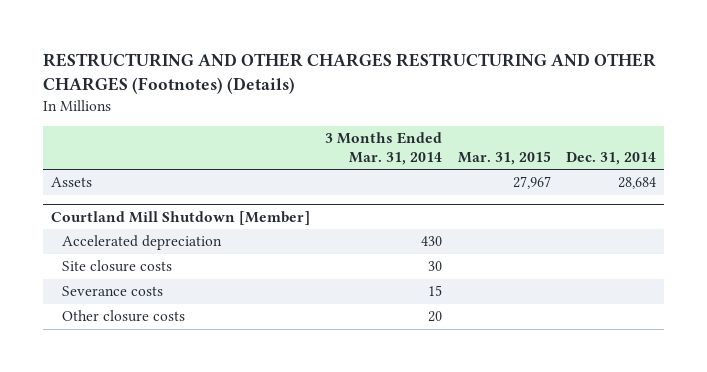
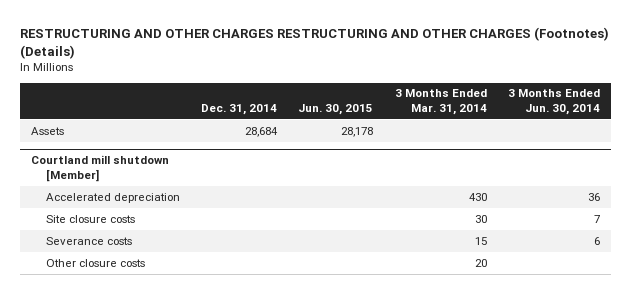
[457,150,551,165] Mar. 31, 2015 -> none
none -> [298,104,374,116] Jun. 30, 2015
none -> [508,89,601,116] 3 Months Ended Jun. 30, 2014
[50,210,310,225] Courtland Mill Shutdown [Member] -> [30,155,169,182] Courtland mill shutdown [Member]

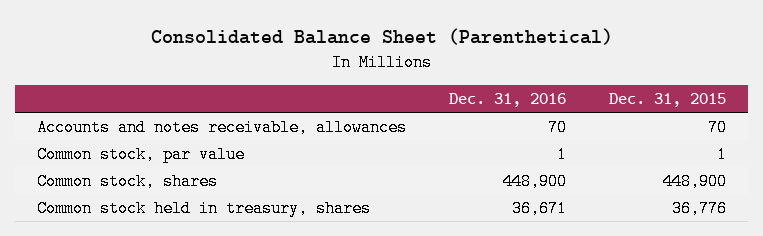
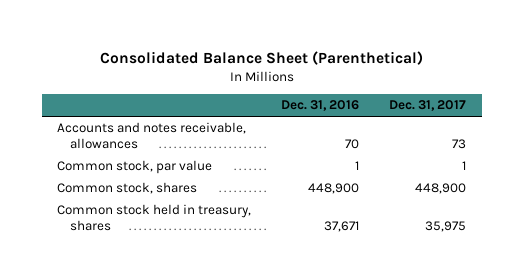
[609,93,727,108] Dec. 31, 2015 -> none
none -> [389,100,467,112] Dec. 31, 2017
[512,199,568,217] 36,671 -> [324,221,360,233] 37,671

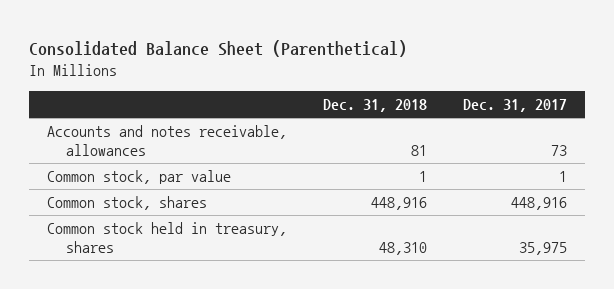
[281,100,360,112] Dec. 31, 2016 -> none
none -> [323,99,428,113] Dec. 31, 2018
[415,183,467,195] 448,900 -> [510,197,567,211] 448,916

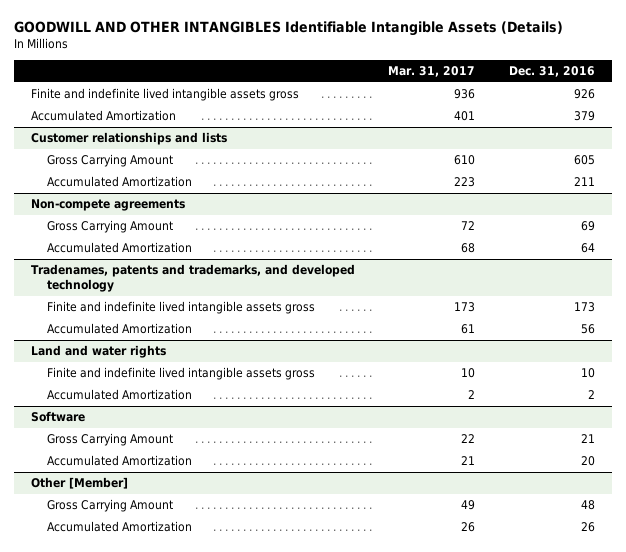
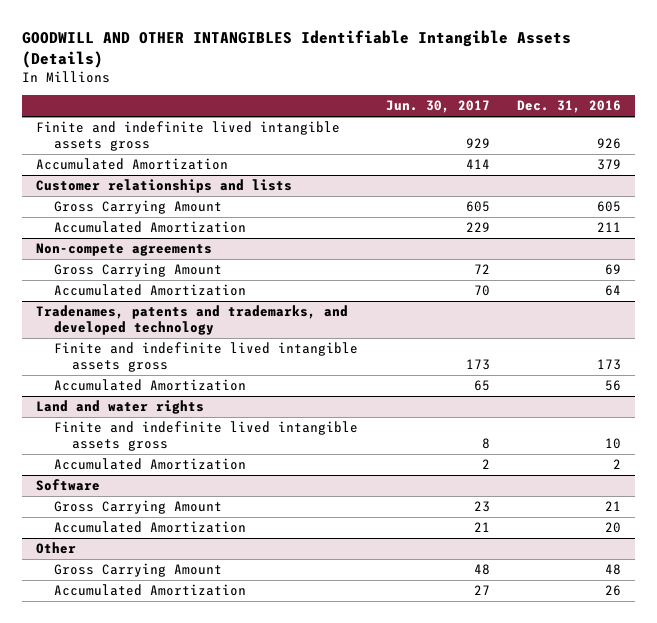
[388,66,476,78] Mar. 31, 2017 -> none
none -> [385,100,490,114] Jun. 30, 2017
[30,477,128,490] Other [Member] -> [35,542,76,555] Other

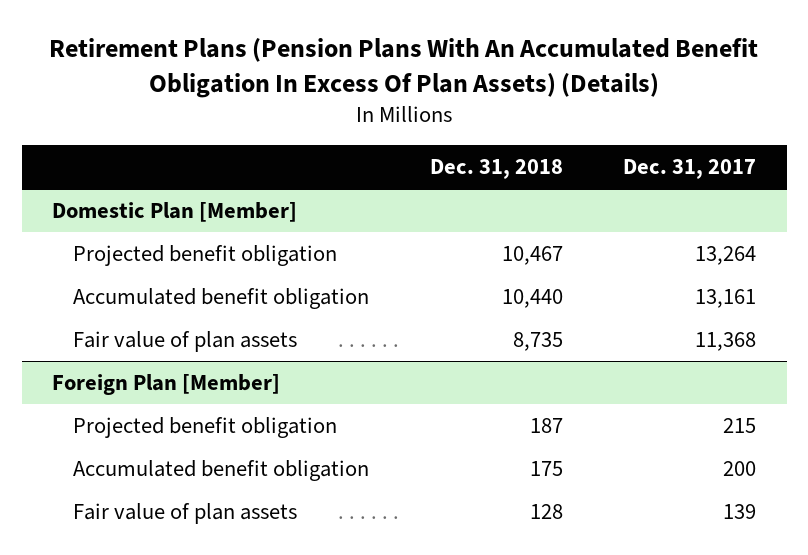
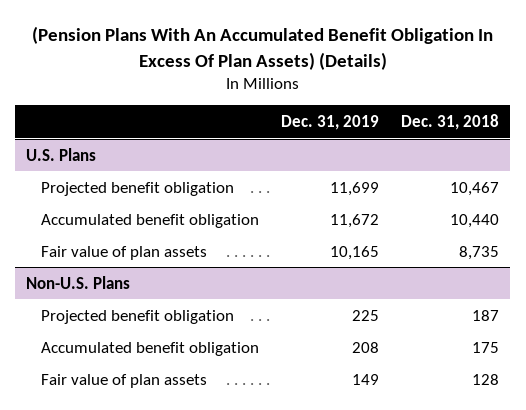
[49,37,759,98] Retirement Plans (Pension Plans With An Accumulated Benefit Obligation In Excess Of Plan Assets) (Details) -> [31,25,493,70] (Pension Plans With An Accumulated Benefit Obligation In Excess Of Plan Assets) (Details)
[623,159,757,180] Dec. 31, 2017 -> none
none -> [281,114,380,130] Dec. 31, 2019
[52,202,298,223] Domestic Plan [Member] -> none
none -> [26,147,97,161] U.S. Plans
[52,374,281,396] Foreign Plan [Member] -> [26,275,131,289] Non-U.S. Plans

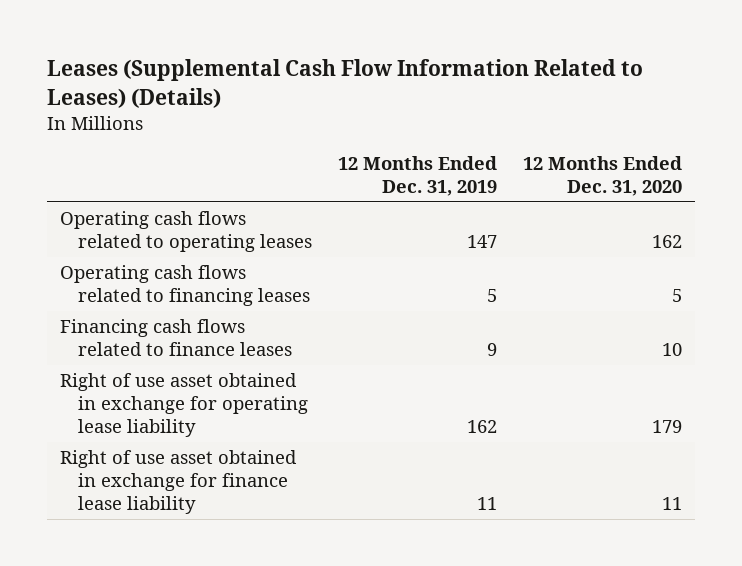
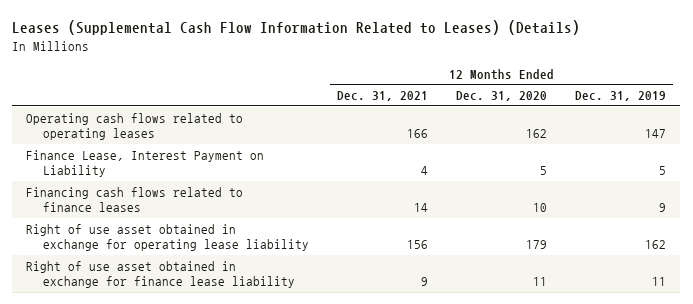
none -> [336,91,428,102] Dec. 31, 2021
[60,264,311,307] Operating cash flows related to financing leases -> none
none -> [26,149,265,178] Finance Lease, Interest Payment on Liability

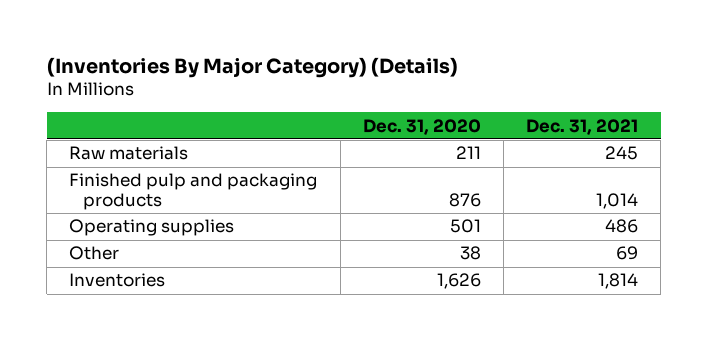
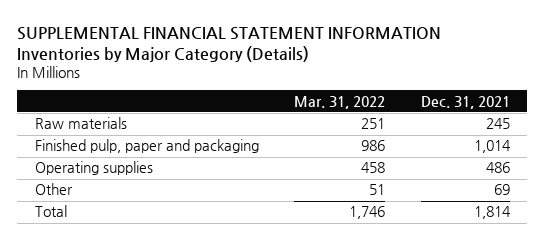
[46,56,458,78] (Inventories By Major Category) (Details) -> [16,26,441,62] SUPPLEMENTAL FINANCIAL STATEMENT INFORMATION Inventories by Major Category (Details)
[362,118,481,135] Dec. 31, 2020 -> none
none -> [294,95,386,109] Mar. 31, 2022
[69,173,318,210] Finished pulp and packaging products -> [34,139,259,154] Finished pulp, paper and packaging
[69,273,166,288] Inventories -> [34,205,67,218] Total

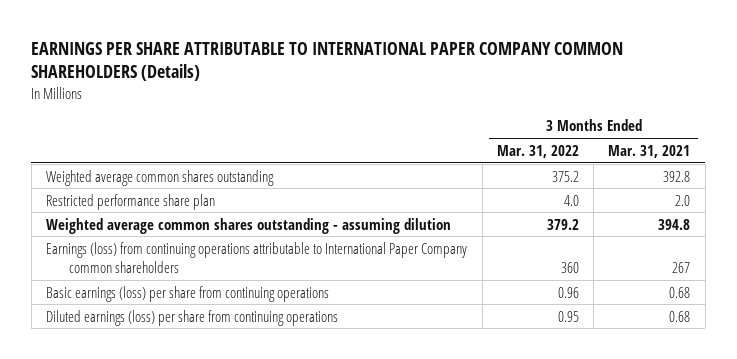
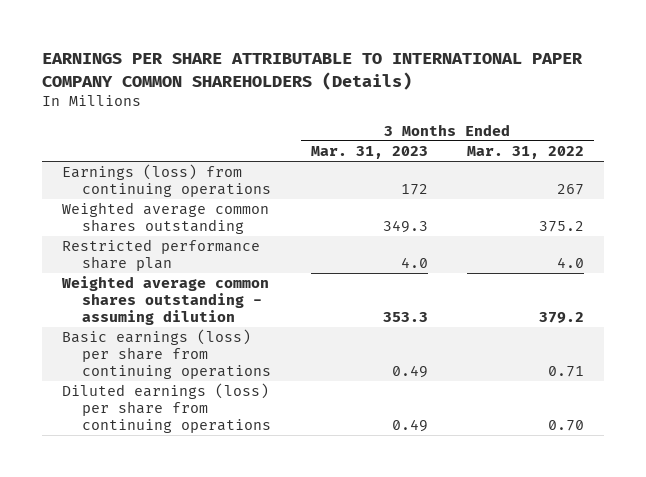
[608,144,691,158] Mar. 31, 2021 -> none
none -> [310,145,428,159] Mar. 31, 2023
none -> [61,164,272,198] Earnings (loss) from continuing operations
[46,241,468,274] Earnings (loss) from continuing operations attributable to International Paper Company common shareholders -> none
[557,286,579,298] 0.96 -> [548,365,585,377] 0.71
[557,310,579,322] 0.95 -> [548,419,585,431] 0.70

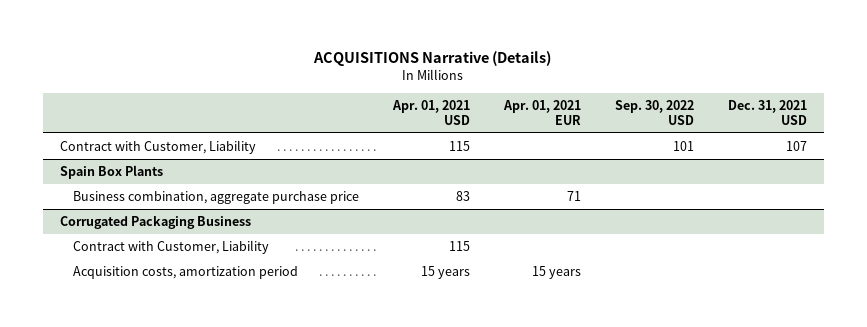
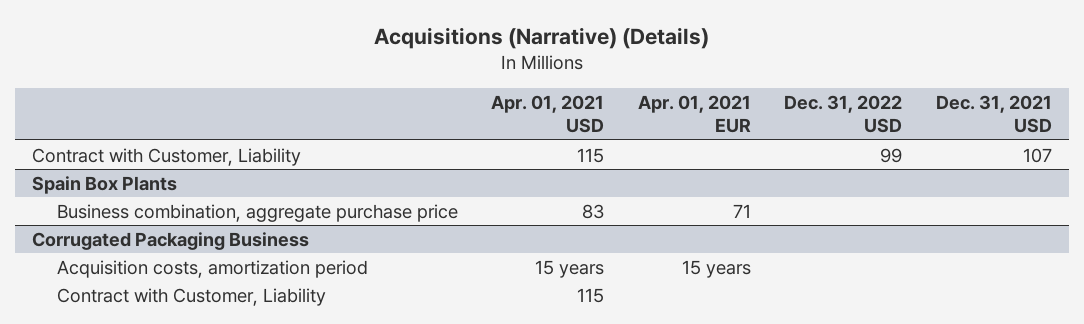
[313,50,552,66] ACQUISITIONS Narrative (Details) -> [374,27,710,50] Acquisitions (Narrative) (Details)
[615,99,695,125] Sep. 30, 2022 USD -> none
none -> [784,94,903,134] Dec. 31, 2022 USD
[73,240,270,255] Contract with Customer, Liability -> [56,287,326,306] Contract with Customer, Liability

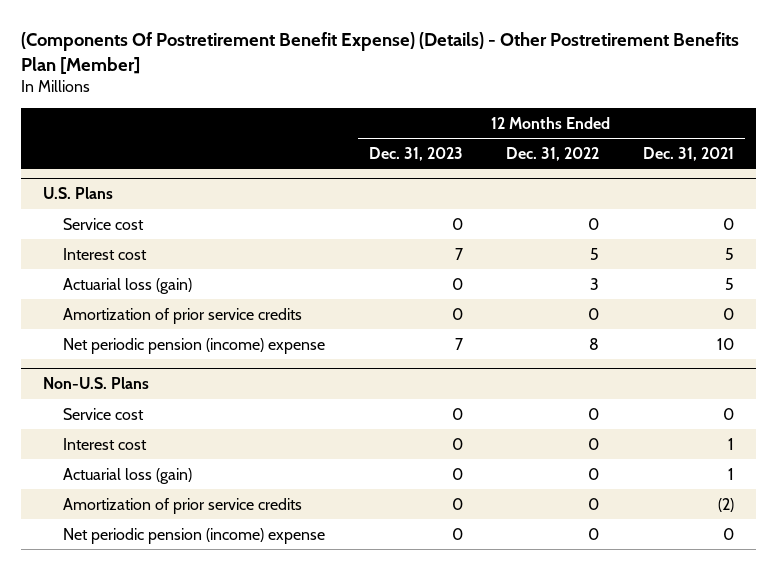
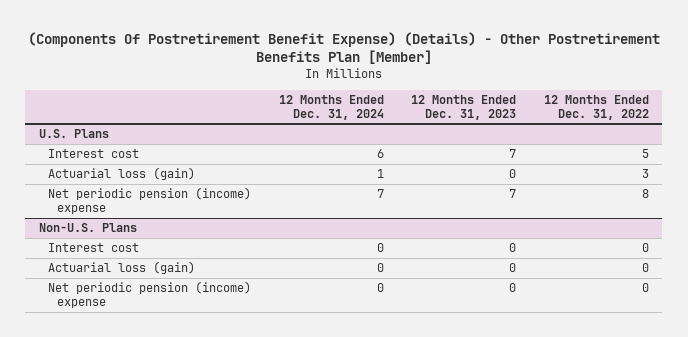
[642,146,734,161] Dec. 31, 2021 -> none
none -> [278,94,384,120] 12 Months Ended Dec. 31, 2024
[63,217,145,230] Service cost -> none
[63,307,303,324] Amortization of prior service credits -> none
[63,407,145,420] Service cost -> none
[63,497,303,514] Amortization of prior service credits -> none

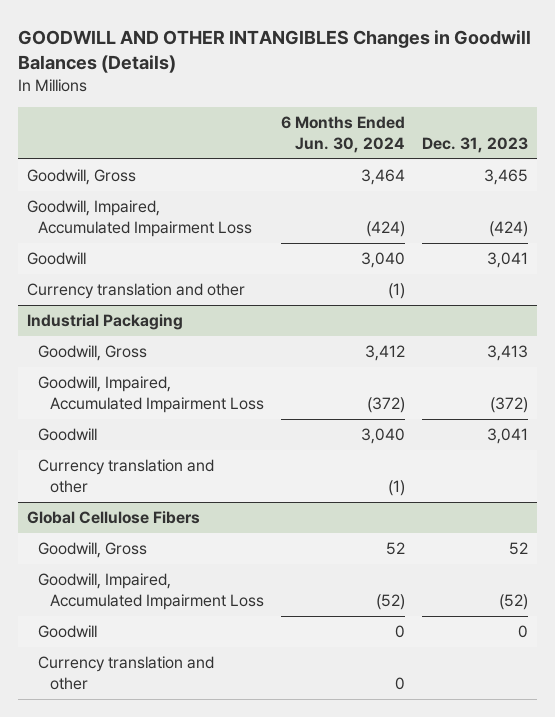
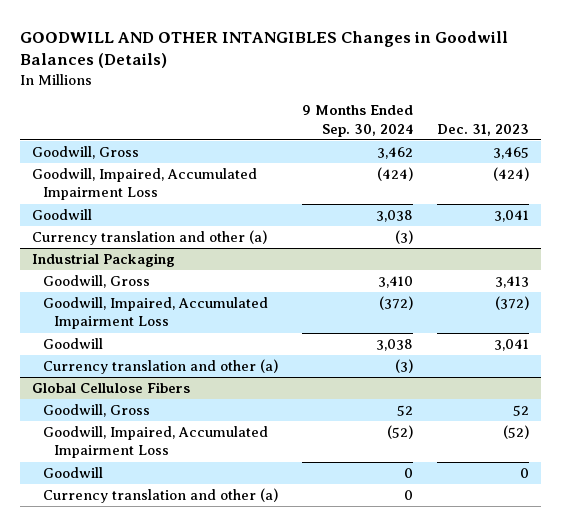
[281,116,406,153] 6 Months Ended Jun. 30, 2024 -> none
none -> [302,105,414,137] 9 Months Ended Sep. 30, 2024
[27,283,246,300] Currency translation and other -> [32,230,268,246] Currency translation and other (a)
[38,459,215,494] Currency translation and other -> [43,359,279,375] Currency translation and other (a)
[38,656,215,691] Currency translation and other -> [43,488,279,504] Currency translation and other (a)

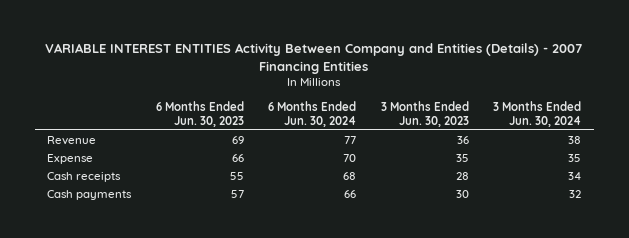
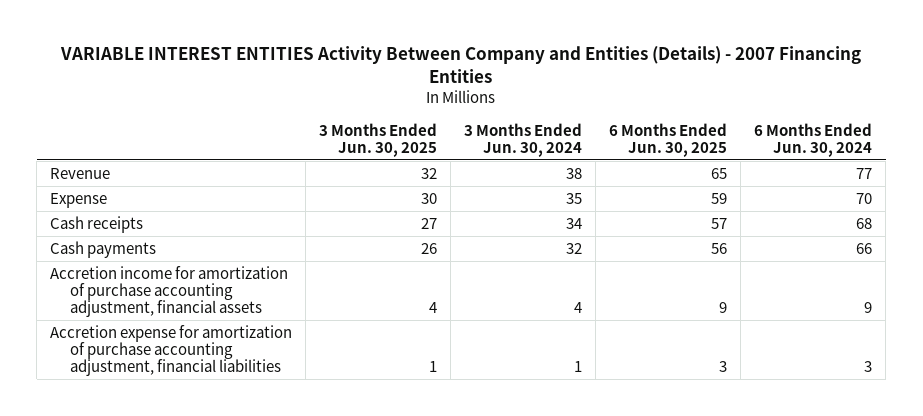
[155,100,244,127] 6 Months Ended Jun. 30, 2023 -> none
[380,100,469,127] 3 Months Ended Jun. 30, 2023 -> none
none -> [319,122,438,157] 3 Months Ended Jun. 30, 2025
none -> [609,122,728,157] 6 Months Ended Jun. 30, 2025
none -> [50,265,289,318] Accretion income for amortization of purchase accounting adjustment, financial assets
none -> [50,324,293,377] Accretion expense for amortization of purchase accounting adjustment, financial liabilities

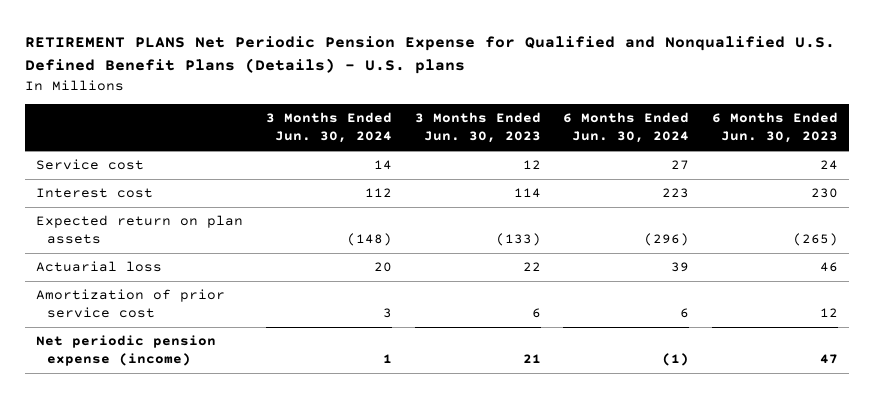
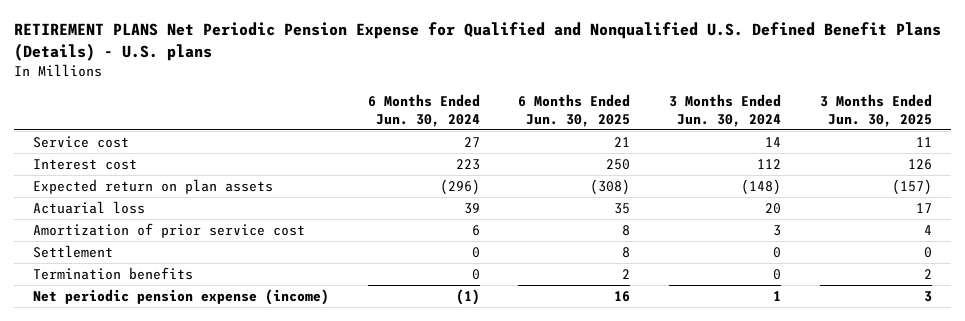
[414,112,541,144] 3 Months Ended Jun. 30, 2023 -> none
[711,112,838,144] 6 Months Ended Jun. 30, 2023 -> none
none -> [518,94,631,127] 6 Months Ended Jun. 30, 2025
none -> [819,94,932,127] 3 Months Ended Jun. 30, 2025
none -> [32,245,113,259] Settlement
none -> [32,267,193,281] Termination benefits

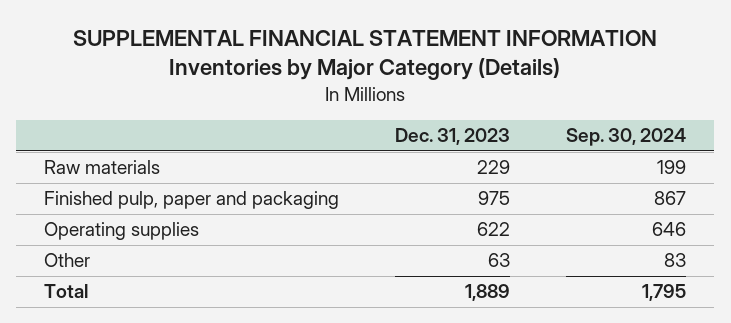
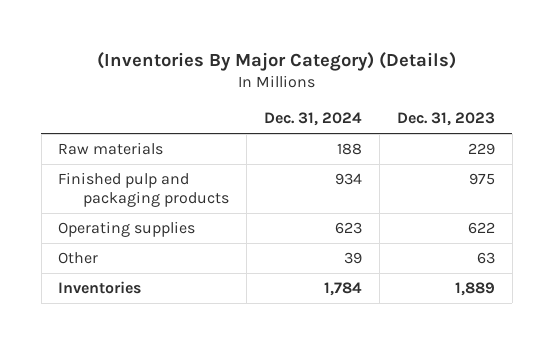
[73,29,658,81] SUPPLEMENTAL FINANCIAL STATEMENT INFORMATION Inventories by Major Category (Details) -> [96,51,456,71] (Inventories By Major Category) (Details)
[566,128,687,147] Sep. 30, 2024 -> none
none -> [264,112,363,127] Dec. 31, 2024
[44,191,340,210] Finished pulp, paper and packaging -> [58,172,230,207] Finished pulp and packaging products
[44,284,89,299] Total -> [58,281,142,295] Inventories

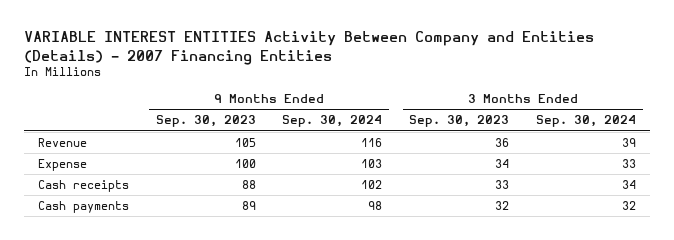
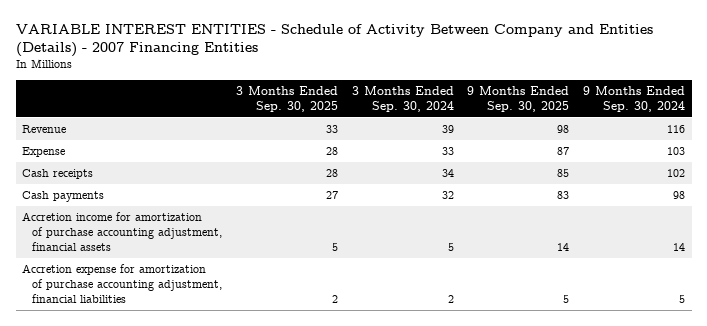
[24,31,595,65] VARIABLE INTEREST ENTITIES Activity Between Company and Entities (Details) - 2007 Financing Entities -> [15,23,653,58] VARIABLE INTEREST ENTITIES - Schedule of Activity Between Company and Entities (Details) - 2007 Financing Entities
[155,115,256,128] Sep. 30, 2023 -> none
[409,115,510,128] Sep. 30, 2023 -> none
none -> [235,86,338,112] 3 Months Ended Sep. 30, 2025
none -> [467,86,570,112] 9 Months Ended Sep. 30, 2025
none -> [22,212,223,251] Accretion income for amortization of purchase accounting adjustment, financial assets
none -> [22,264,223,303] Accretion expense for amortization of purchase accounting adjustment, financial liabilities

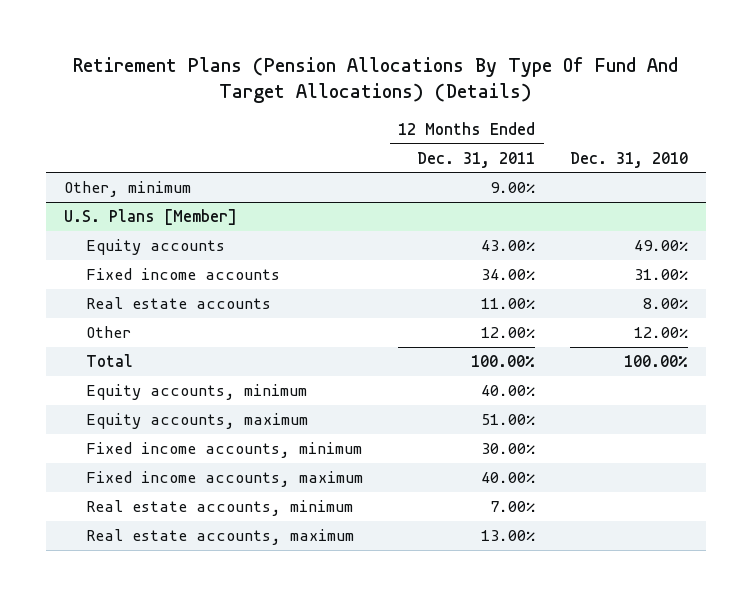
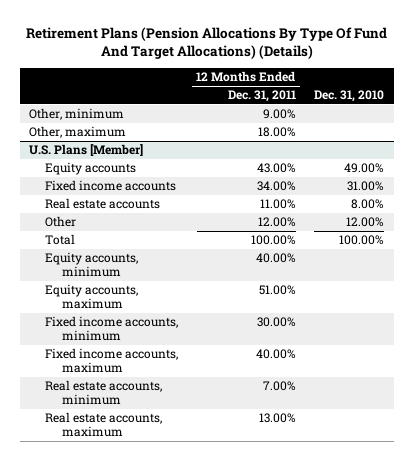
none -> [28,126,126,139] Other, maximum

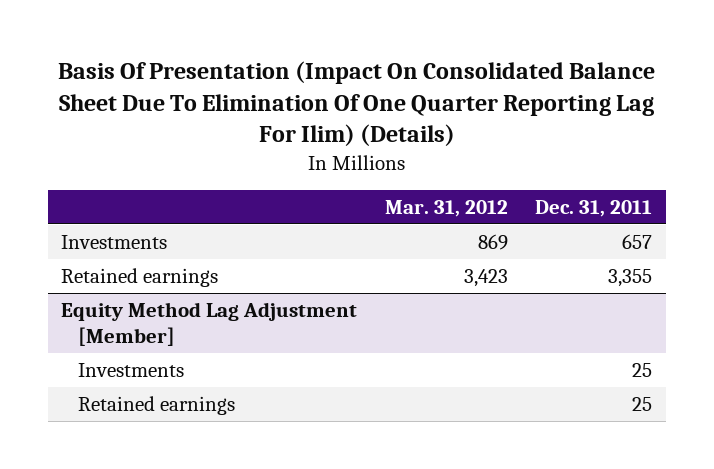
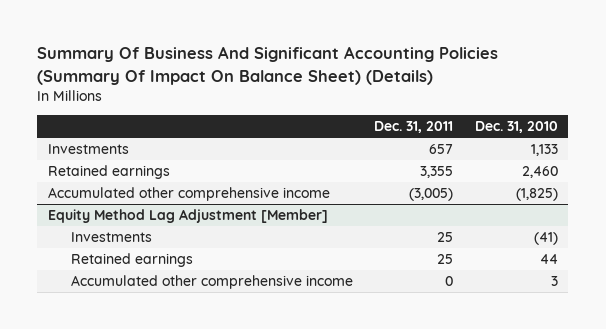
[57,61,655,147] Basis Of Presentation (Impact On Consolidated Balance Sheet Due To Elimination Of One Quarter Reporting Lag For Ilim) (Details) -> [37,46,499,85] Summary Of Business And Significant Accounting Policies (Summary Of Impact On Balance Sheet) (Details)
[384,199,508,217] Mar. 31, 2012 -> none
none -> [474,121,558,134] Dec. 31, 2010
none -> [48,187,331,202] Accumulated other comprehensive income
none -> [70,275,353,290] Accumulated other comprehensive income

